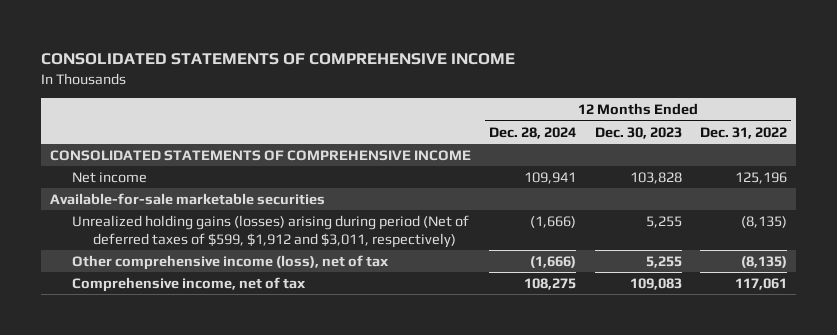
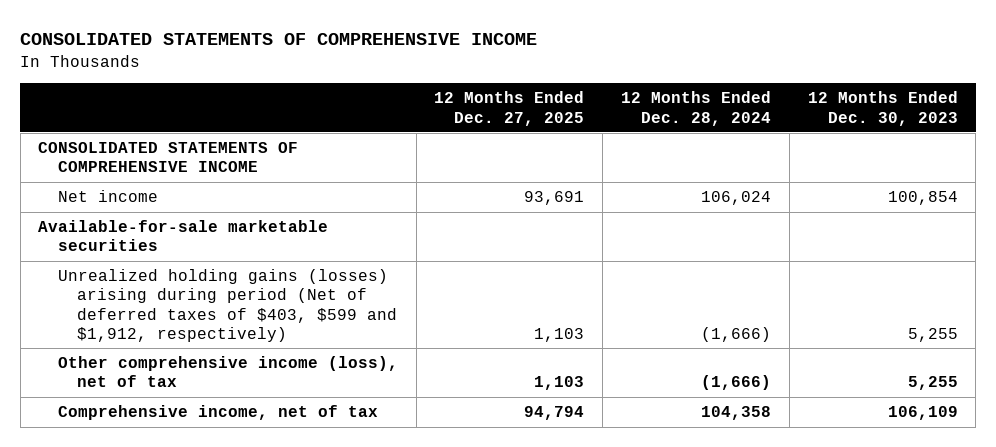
[699,126,787,139] Dec. 31, 2022 -> none
none -> [434,91,585,126] 12 Months Ended Dec. 27, 2025
[524,171,577,184] 109,941 -> [701,191,772,206] 106,024
[629,171,682,184] 103,828 -> [887,191,958,206] 100,854
[71,214,469,248] Unrealized holding gains (losses) arising during period (Net of deferred taxes of $599, $1,912 and $3,011, respectively) -> [57,269,398,342] Unrealized holding gains (losses) arising during period (Net of deferred taxes of $403, $599 and $1,912, respectively)
[524,277,577,290] 108,275 -> [701,406,772,421] 104,358
[629,277,682,290] 109,083 -> [887,406,958,421] 106,109

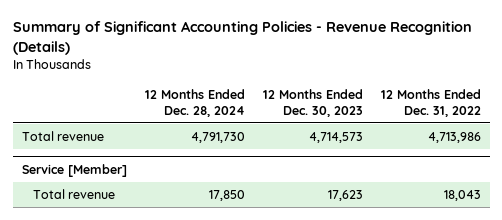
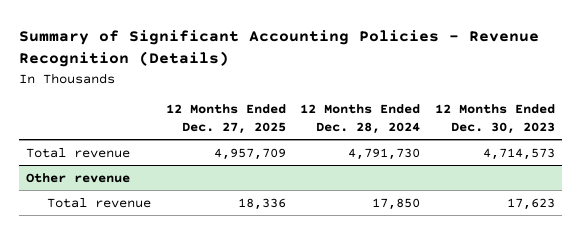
[380,89,481,117] 12 Months Ended Dec. 31, 2022 -> none
none -> [165,104,286,135] 12 Months Ended Dec. 27, 2025
[21,163,127,177] Service [Member] -> [26,172,131,183] Other revenue

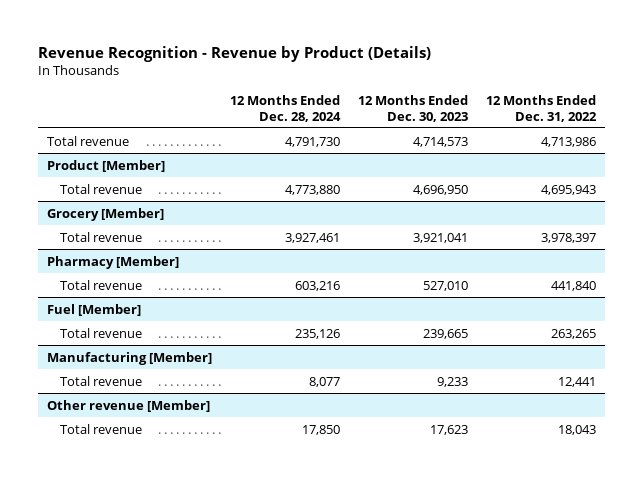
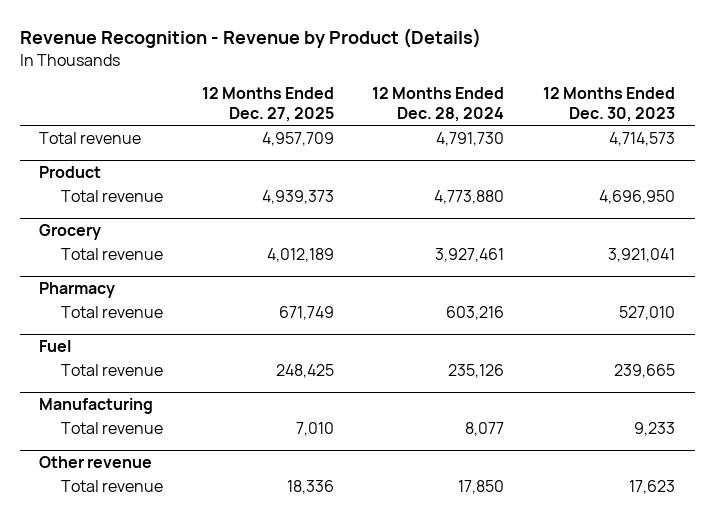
[486,95,598,122] 12 Months Ended Dec. 31, 2022 -> none
none -> [201,87,334,123] 12 Months Ended Dec. 27, 2025
[46,159,165,172] Product [Member] -> [38,165,101,178] Product
[46,207,164,221] Grocery [Member] -> [38,223,101,240] Grocery
[46,255,179,269] Pharmacy [Member] -> [38,281,115,298] Pharmacy
[46,303,141,316] Fuel [Member] -> [38,339,71,352] Fuel
[46,351,212,365] Manufacturing [Member] -> [38,397,153,414] Manufacturing
[46,399,210,412] Other revenue [Member] -> [38,455,152,468] Other revenue

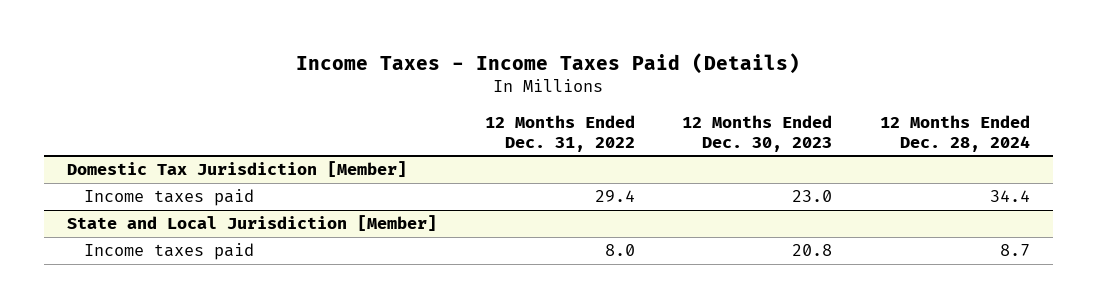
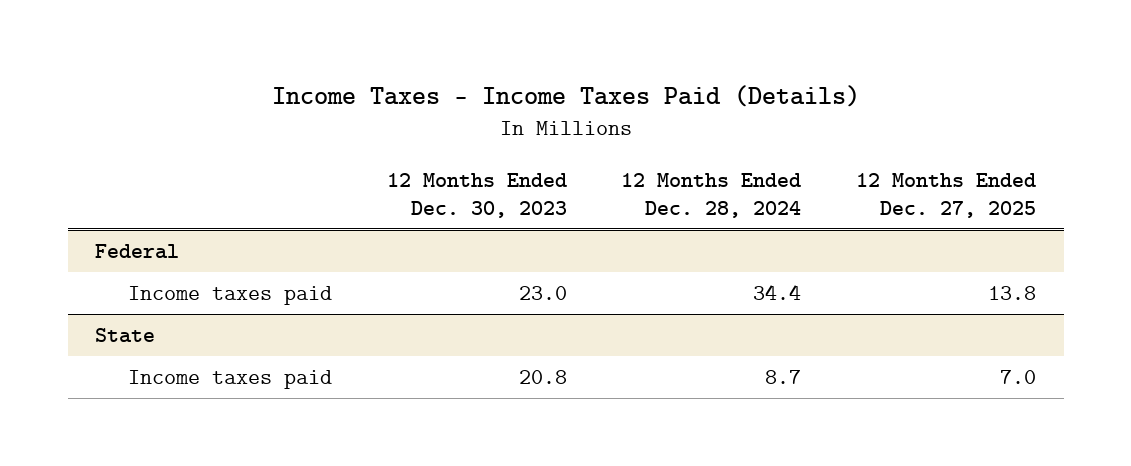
[484,115,635,152] 12 Months Ended Dec. 31, 2022 -> none
none -> [856,172,1037,218] 12 Months Ended Dec. 27, 2025
[67,161,408,178] Domestic Tax Jurisdiction [Member] -> [95,244,180,260] Federal
[67,215,438,232] State and Local Jurisdiction [Member] -> [95,328,156,344] State

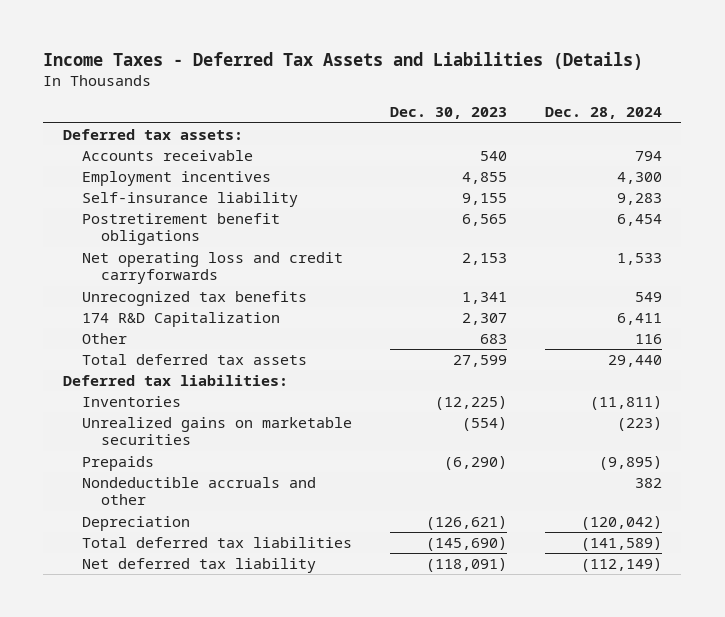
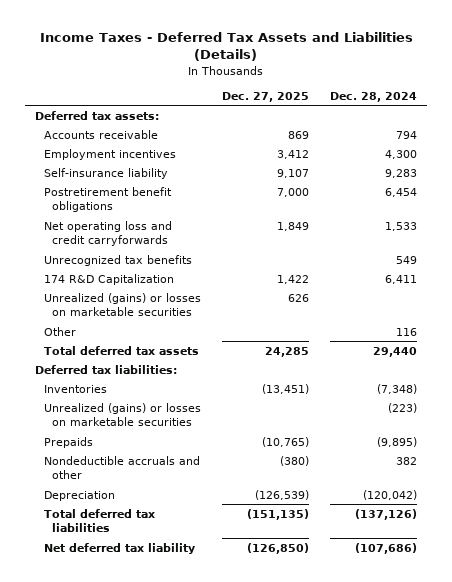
[389,107,507,120] Dec. 30, 2023 -> none
none -> [221,91,309,102] Dec. 27, 2025
none -> [43,292,201,317] Unrealized (gains) or losses on marketable securities
[590,395,663,410] (11,811) -> [376,383,417,394] (7,348)
[81,416,352,446] Unrealized gains on marketable securities -> [43,402,201,427] Unrealized (gains) or losses on marketable securities
[581,536,663,551] (141,589) -> [354,508,417,520] (137,126)
[581,557,663,572] (112,149) -> [354,542,417,554] (107,686)

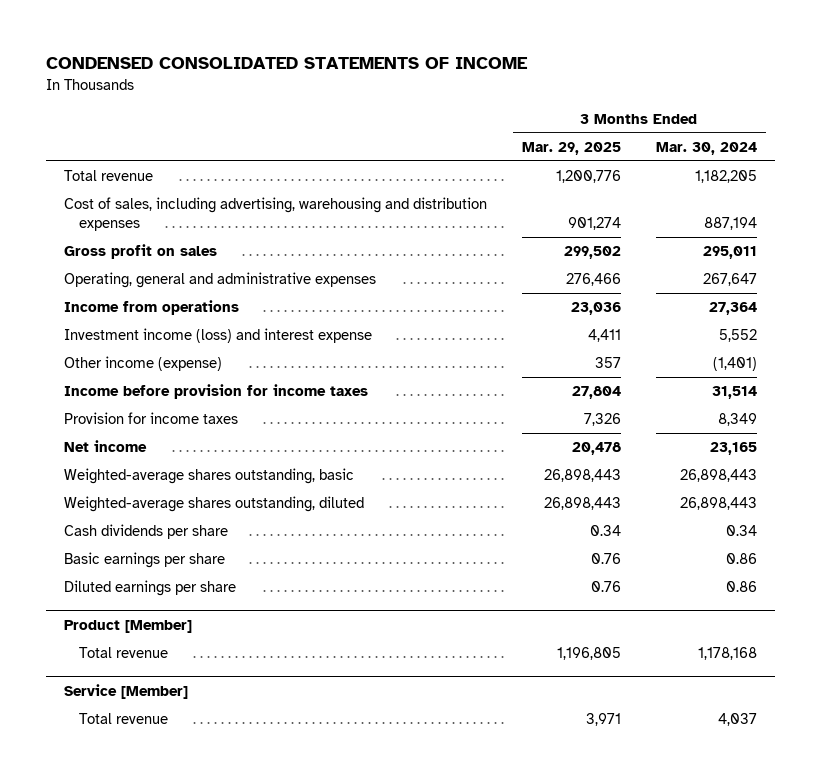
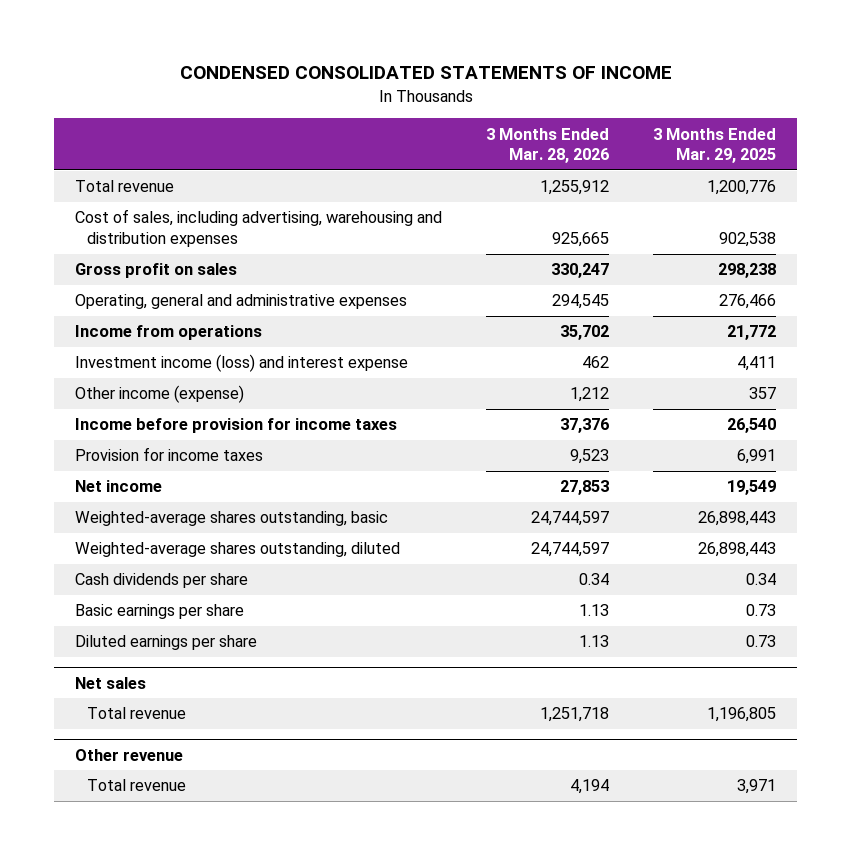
[655,141,757,155] Mar. 30, 2024 -> none
none -> [486,127,610,163] 3 Months Ended Mar. 28, 2026
[567,217,621,231] 901,274 -> [718,231,776,247] 902,538
[563,246,621,260] 299,502 -> [717,263,776,279] 298,238
[570,302,621,316] 23,036 -> [726,325,776,341] 21,772
[571,386,621,400] 27,804 -> [726,418,776,434] 26,540
[583,413,621,427] 7,326 -> [736,449,776,465] 6,991
[571,442,621,456] 20,478 -> [726,480,776,496] 19,549
[590,553,621,565] 0.76 -> [745,604,776,617] 0.73
[590,581,621,593] 0.76 -> [745,635,776,648] 0.73
[63,619,192,633] Product [Member] -> [75,676,147,689] Net sales
[63,683,188,699] Service [Member] -> [75,748,184,761] Other revenue

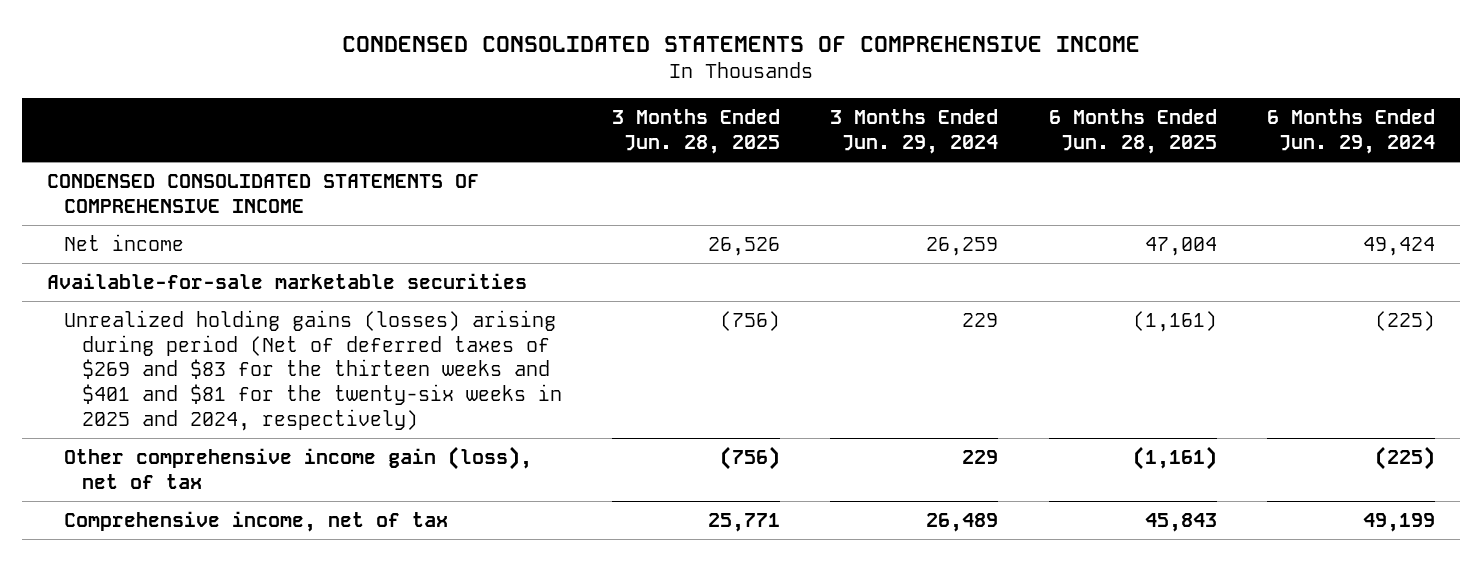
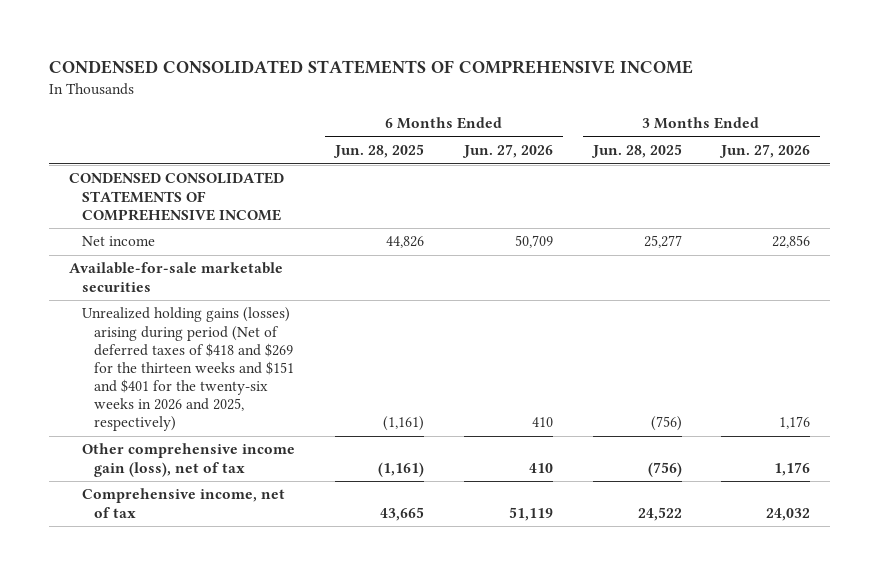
[830,108,999,154] 3 Months Ended Jun. 29, 2024 -> none
[1267,108,1436,154] 6 Months Ended Jun. 29, 2024 -> none
none -> [461,144,553,159] Jun. 27, 2026
none -> [719,144,811,159] Jun. 27, 2026
[707,237,780,257] 26,526 -> [643,235,682,249] 25,277
[1144,237,1217,257] 47,004 -> [385,236,424,249] 44,826
[64,310,562,431] Unrealized holding gains (losses) arising during period (Net of deferred taxes of $269 and $83 for the thirteen weeks and $401 and $81 for the twenty-six weeks in 2025 and 2024, respectively) -> [81,307,295,432] Unrealized holding gains (losses) arising during period (Net of deferred taxes of $418 and $269 for the thirteen weeks and $151 and $401 for the twenty-six weeks in 2026 and 2025, respectively)
[707,513,780,533] 25,771 -> [637,506,682,521] 24,522
[1144,513,1217,533] 45,843 -> [379,506,424,521] 43,665

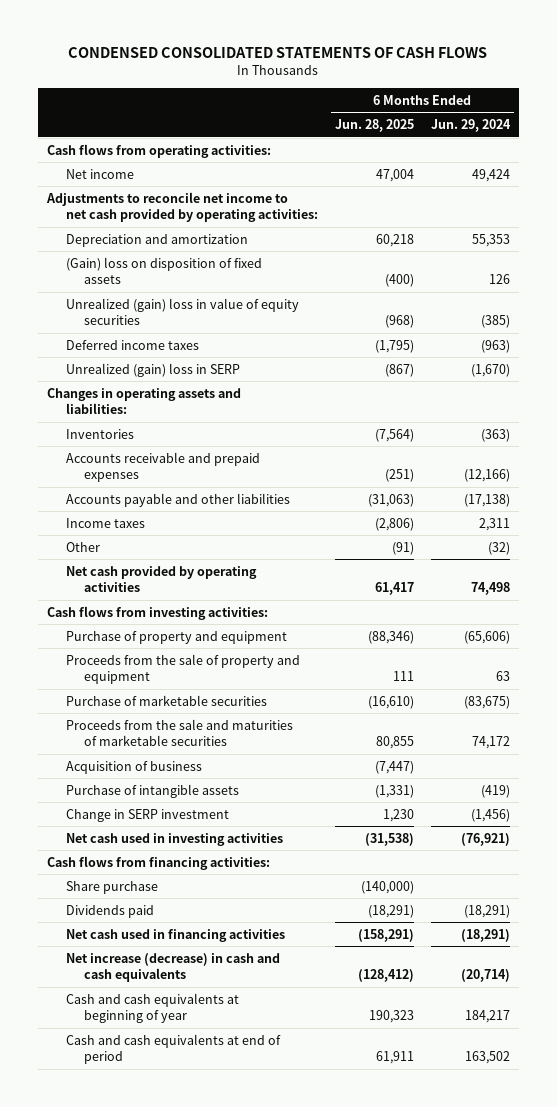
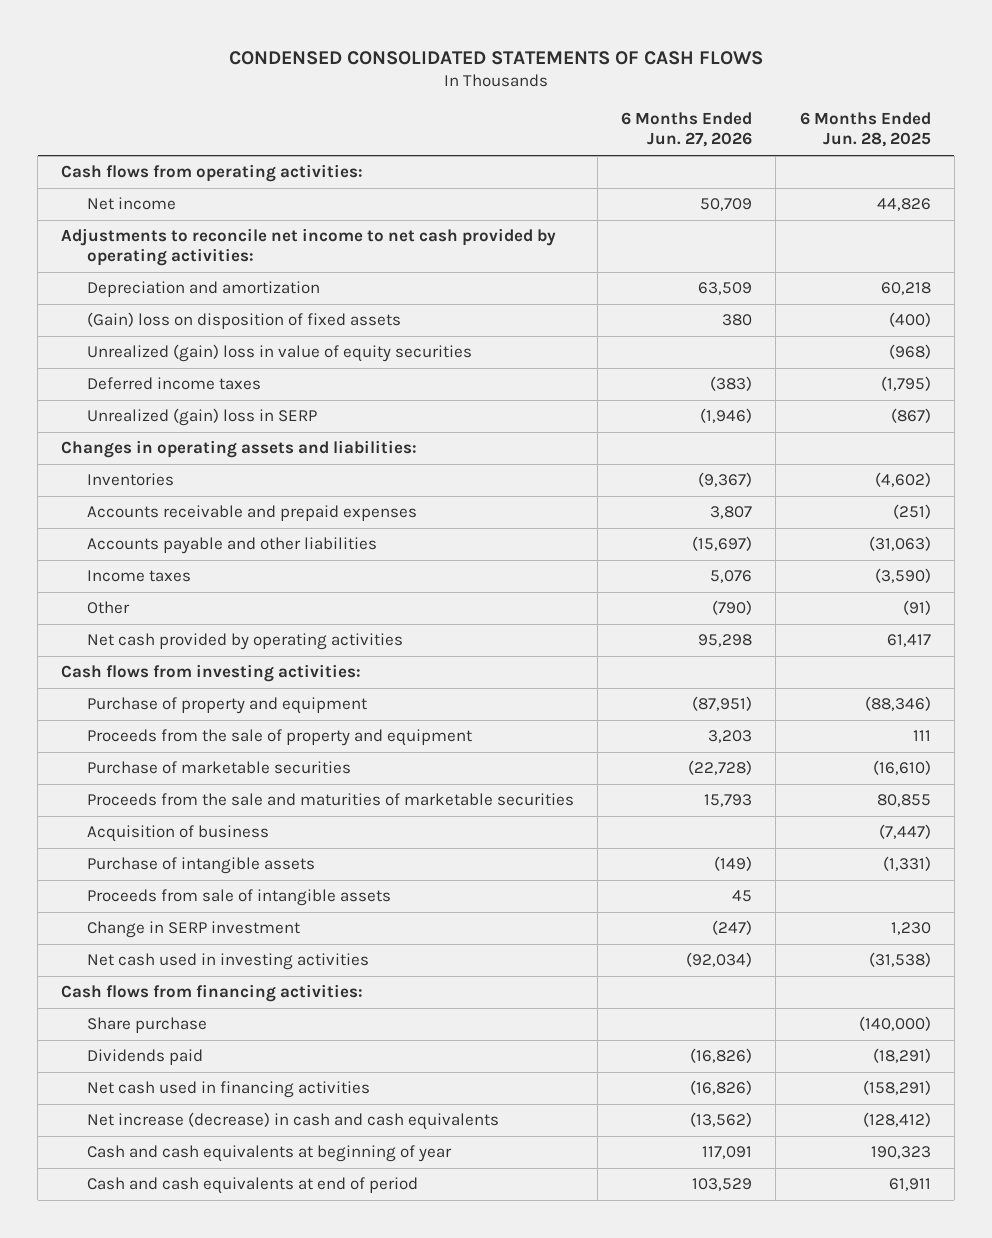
[431,118,512,132] Jun. 29, 2024 -> none
none -> [621,112,753,148] 6 Months Ended Jun. 27, 2026
[375,168,414,182] 47,004 -> [876,198,931,212] 44,826
[374,428,414,442] (7,564) -> [874,472,931,488] (4,602)
[374,517,414,531] (2,806) -> [874,568,931,584] (3,590)
none -> [86,889,391,907] Proceeds from sale of intangible assets

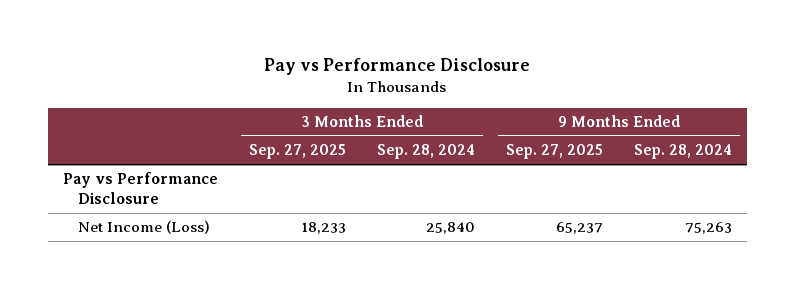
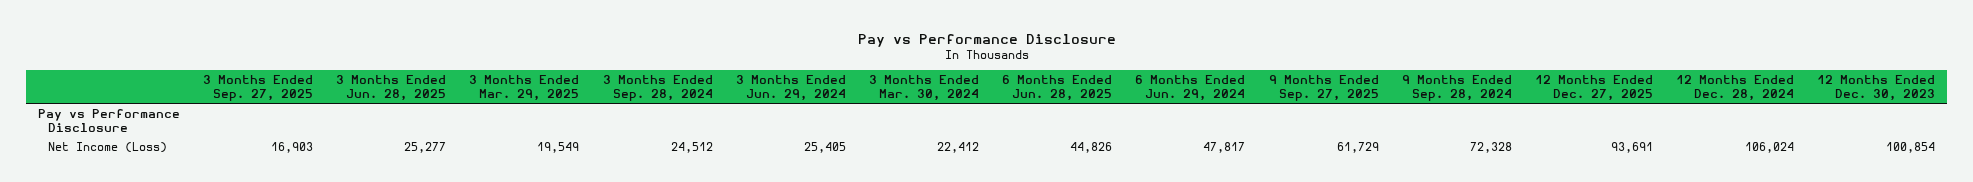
none -> [336,74,447,102] 3 Months Ended Jun. 28, 2025
none -> [469,74,580,102] 3 Months Ended Mar. 29, 2025
none -> [735,74,846,102] 3 Months Ended Jun. 29, 2024
none -> [868,74,979,102] 3 Months Ended Mar. 30, 2024
none -> [1002,74,1113,102] 6 Months Ended Jun. 28, 2025
none -> [1135,74,1246,102] 6 Months Ended Jun. 29, 2024
none -> [1534,74,1653,102] 12 Months Ended Dec. 27, 2025
none -> [1676,74,1795,102] 12 Months Ended Dec. 28, 2024
none -> [1817,74,1936,102] 12 Months Ended Dec. 30, 2023
[300,222,346,235] 18,233 -> [271,141,314,153] 16,903
[425,222,475,235] 25,840 -> [670,141,713,153] 24,512
[555,222,603,235] 65,237 -> [1336,141,1379,153] 61,729
[684,222,732,235] 75,263 -> [1469,141,1512,153] 72,328

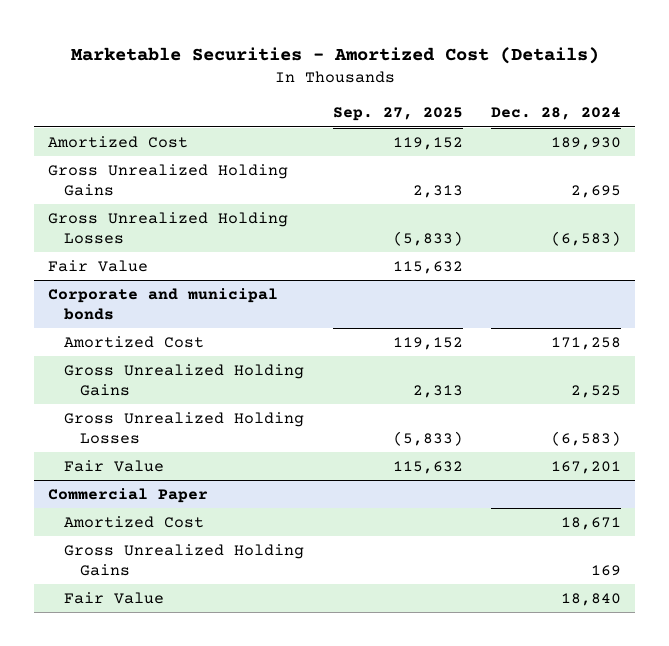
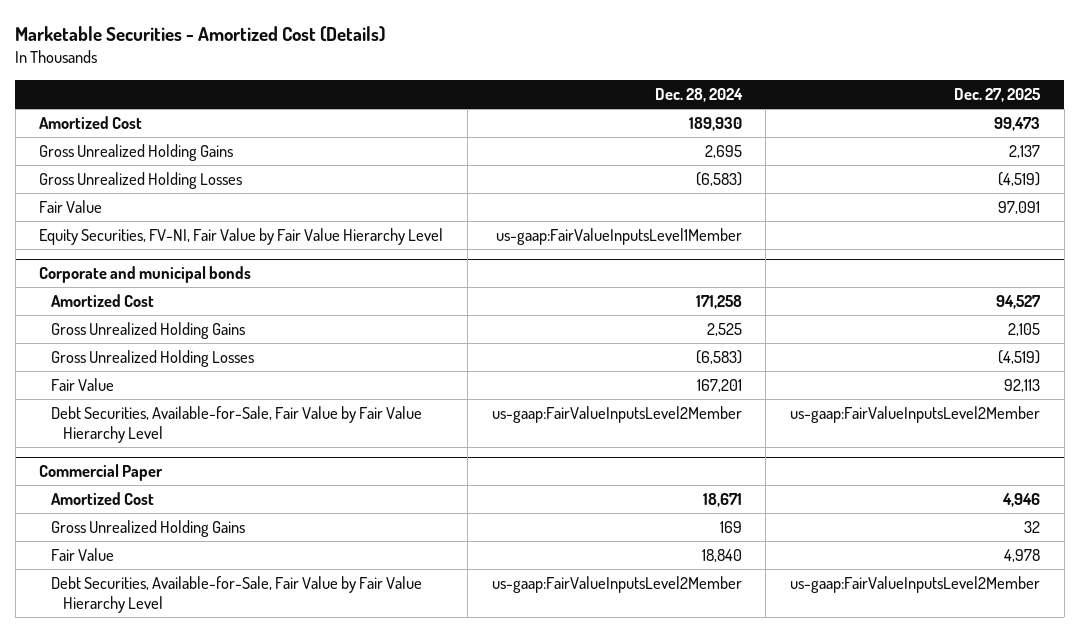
[332,107,463,122] Sep. 27, 2025 -> none
none -> [953,88,1041,103] Dec. 27, 2025
none -> [39,228,444,246] Equity Securities, FV-NI, Fair Value by Fair Value Hierarchy Level
none -> [51,406,423,444] Debt Securities, Available-for-Sale, Fair Value by Fair Value Hierarchy Level
none -> [51,576,423,614] Debt Securities, Available-for-Sale, Fair Value by Fair Value Hierarchy Level

